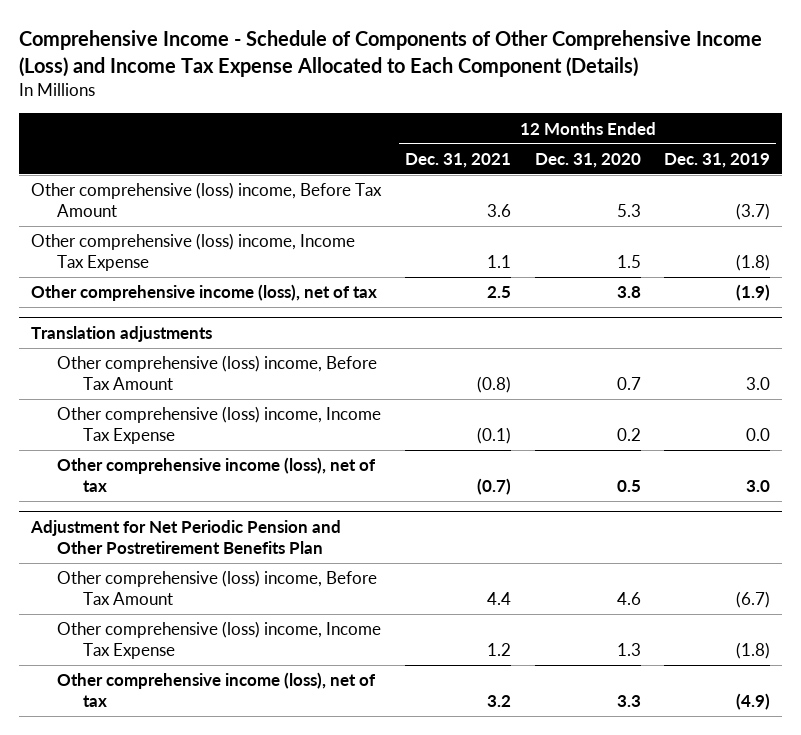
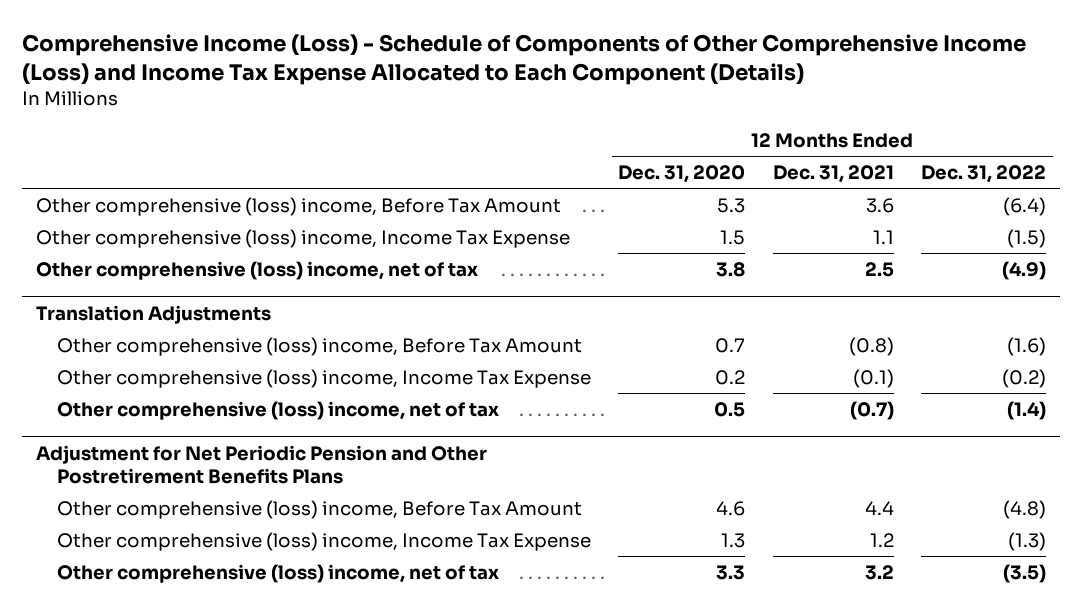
[19,30,763,77] Comprehensive Income - Schedule of Components of Other Comprehensive Income (Loss) and Income Tax Expense Allocated to Each Component (Details) -> [22,34,1027,86] Comprehensive Income (Loss) - Schedule of Components of Other Comprehensive Income (Loss) and Income Tax Expense Allocated to Each Component (Details)
[664,152,771,168] Dec. 31, 2019 -> none
none -> [921,164,1047,183] Dec. 31, 2022
[31,284,378,302] Other comprehensive income (loss), net of tax -> [35,260,478,280] Other comprehensive (loss) income, net of tax
[31,325,213,342] Translation adjustments -> [35,304,271,324] Translation Adjustments
[56,457,376,493] Other comprehensive income (loss), net of tax -> [57,400,500,420] Other comprehensive (loss) income, net of tax
[30,519,342,554] Adjustment for Net Periodic Pension and Other Postretirement Benefits Plan -> [35,444,487,484] Adjustment for Net Periodic Pension and Other Postretirement Benefits Plans
[56,672,376,708] Other comprehensive income (loss), net of tax -> [57,563,500,583] Other comprehensive (loss) income, net of tax

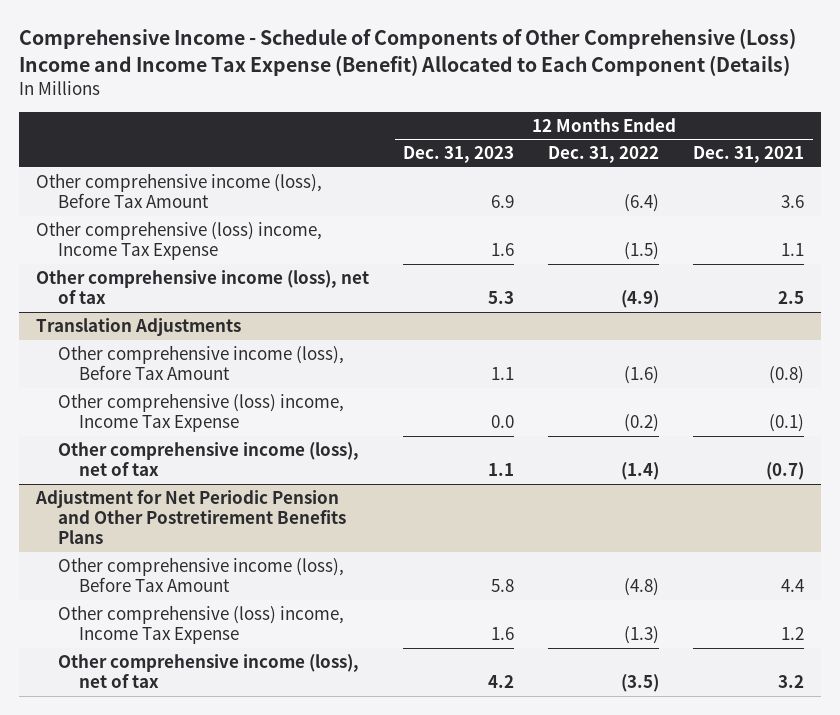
[22,34,1027,86] Comprehensive Income (Loss) - Schedule of Components of Other Comprehensive Income (Loss) and Income Tax Expense Allocated to Each Component (Details) -> [19,28,797,76] Comprehensive Income - Schedule of Components of Other Comprehensive (Loss) Income and Income Tax Expense (Benefit) Allocated to Each Component (Details)
[618,164,746,183] Dec. 31, 2020 -> none
none -> [403,146,515,164] Dec. 31, 2023
[35,196,561,216] Other comprehensive (loss) income, Before Tax Amount -> [36,173,323,209] Other comprehensive income (loss), Before Tax Amount
[35,260,478,280] Other comprehensive (loss) income, net of tax -> [36,270,370,305] Other comprehensive income (loss), net of tax
[57,336,583,356] Other comprehensive (loss) income, Before Tax Amount -> [57,345,344,381] Other comprehensive income (loss), Before Tax Amount
[57,400,500,420] Other comprehensive (loss) income, net of tax -> [57,442,359,477] Other comprehensive income (loss), net of tax
[57,499,583,519] Other comprehensive (loss) income, Before Tax Amount -> [57,557,344,593] Other comprehensive income (loss), Before Tax Amount
[57,563,500,583] Other comprehensive (loss) income, net of tax -> [57,654,359,689] Other comprehensive income (loss), net of tax

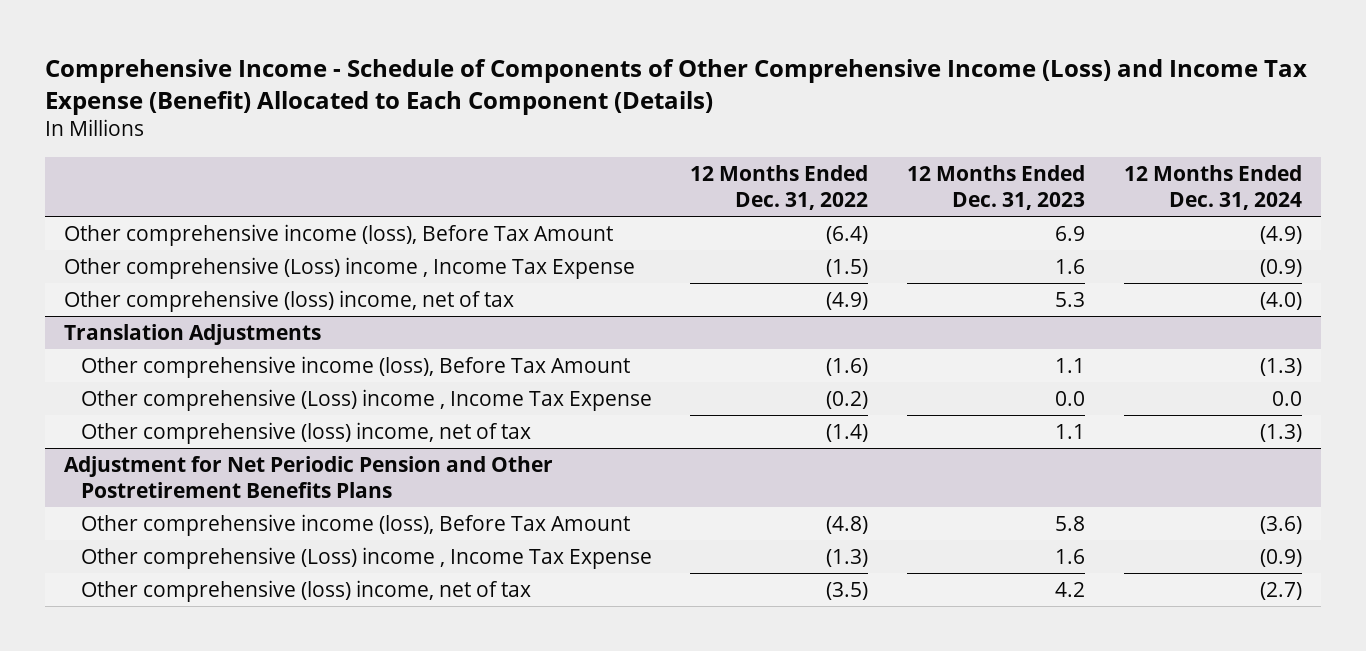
[19,28,797,76] Comprehensive Income - Schedule of Components of Other Comprehensive (Loss) Income and Income Tax Expense (Benefit) Allocated to Each Component (Details) -> [45,58,1308,115] Comprehensive Income - Schedule of Components of Other Comprehensive Income (Loss) and Income Tax Expense (Benefit) Allocated to Each Component (Details)
[693,146,805,164] Dec. 31, 2021 -> none
none -> [1123,164,1302,211] 12 Months Ended Dec. 31, 2024
[36,221,323,261] Other comprehensive (loss) income, Income Tax Expense -> [64,256,636,279] Other comprehensive (Loss) income , Income Tax Expense
[36,270,370,305] Other comprehensive income (loss), net of tax -> [64,289,515,312] Other comprehensive (loss) income, net of tax
[57,393,344,433] Other comprehensive (loss) income, Income Tax Expense -> [80,388,652,411] Other comprehensive (Loss) income , Income Tax Expense
[57,442,359,477] Other comprehensive income (loss), net of tax -> [80,421,531,444] Other comprehensive (loss) income, net of tax
[57,605,344,645] Other comprehensive (loss) income, Income Tax Expense -> [80,546,652,569] Other comprehensive (Loss) income , Income Tax Expense
[57,654,359,689] Other comprehensive income (loss), net of tax -> [80,579,531,602] Other comprehensive (loss) income, net of tax

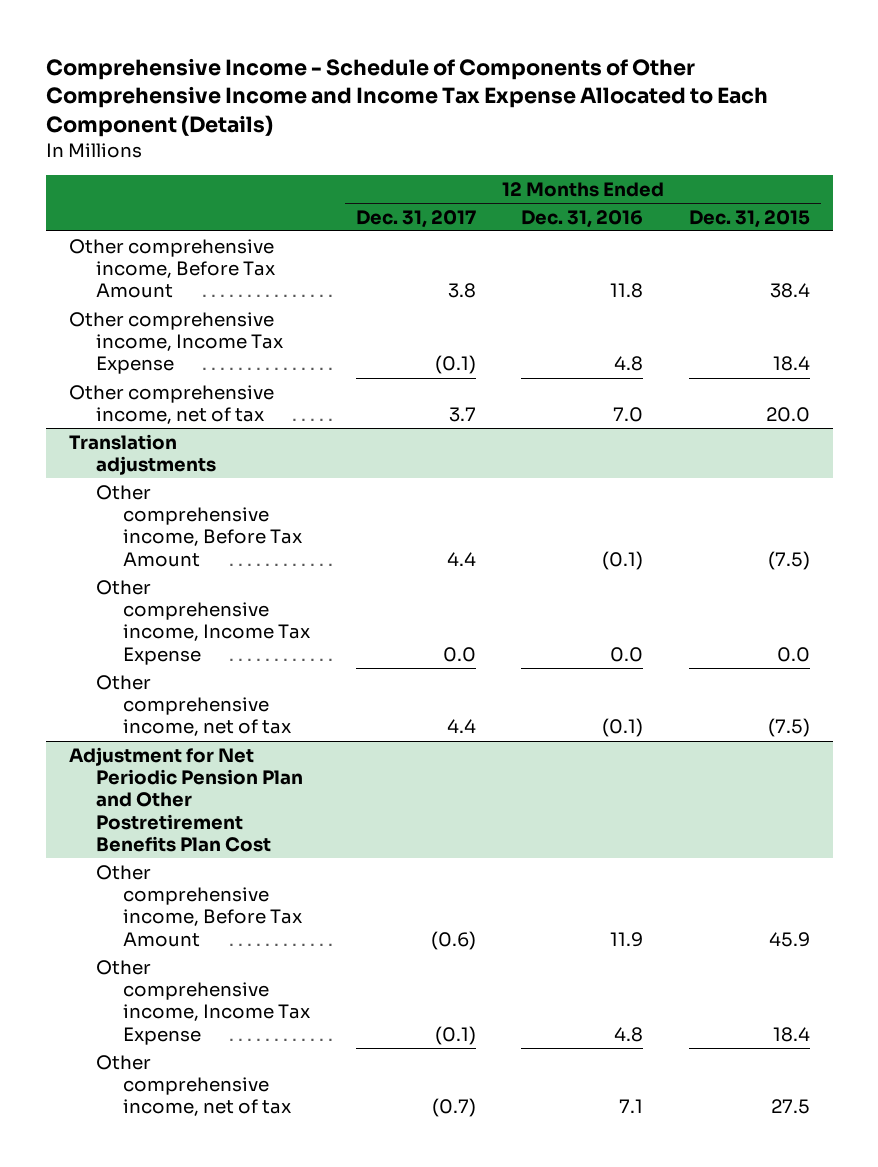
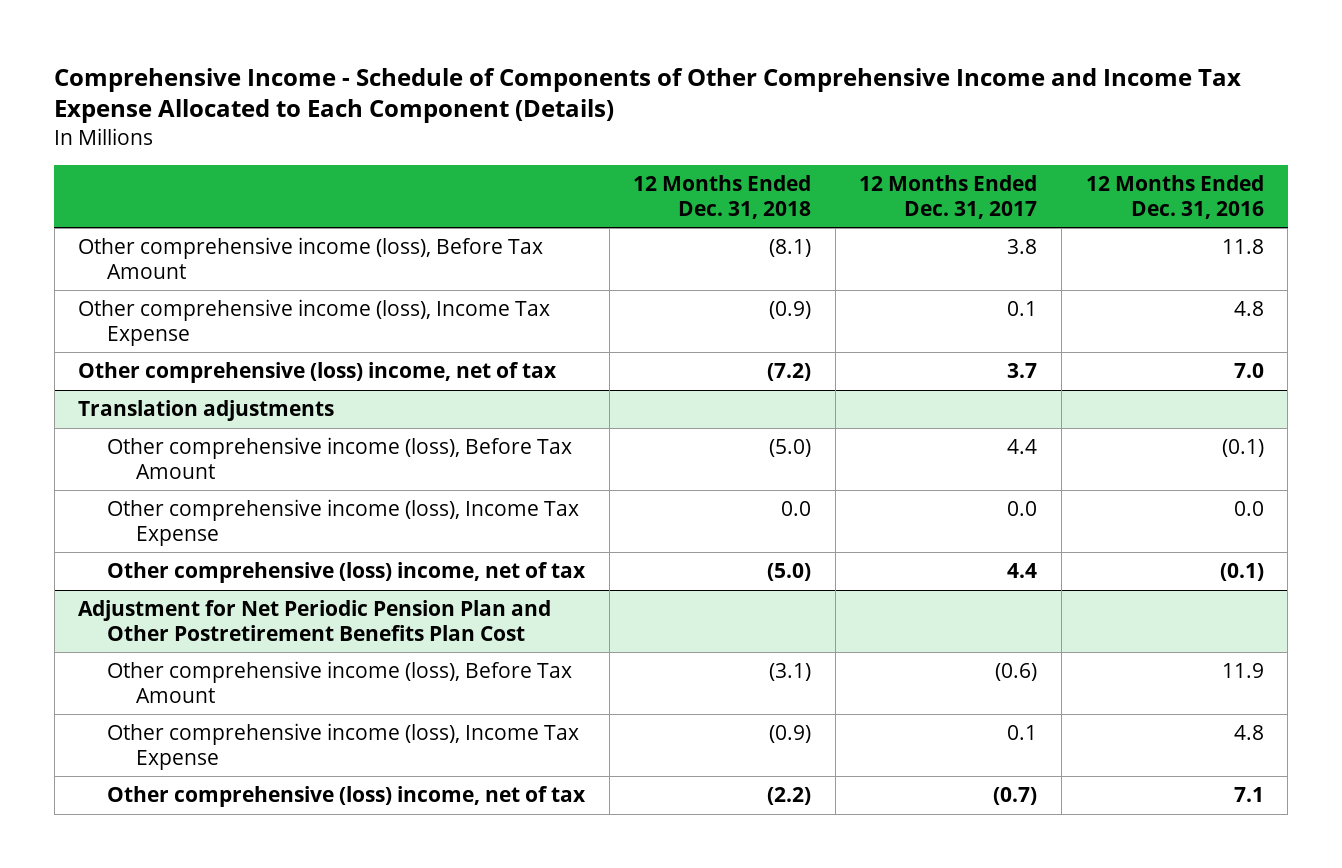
[688,209,810,228] Dec. 31, 2015 -> none
none -> [633,174,812,219] 12 Months Ended Dec. 31, 2018
[68,238,276,299] Other comprehensive income, Before Tax Amount -> [78,236,544,279] Other comprehensive income (loss), Before Tax Amount
[68,311,284,375] Other comprehensive income, Income Tax Expense -> [78,298,551,346] Other comprehensive income (loss), Income Tax Expense
[434,355,476,375] (0.1) -> [1007,300,1038,316] 0.1
[68,384,274,425] Other comprehensive income, net of tax -> [78,361,558,383] Other comprehensive (loss) income, net of tax
[96,484,303,567] Other comprehensive income, Before Tax Amount -> [107,436,573,479] Other comprehensive income (loss), Before Tax Amount
[96,579,311,665] Other comprehensive income, Income Tax Expense -> [107,498,580,546] Other comprehensive income (loss), Income Tax Expense
[96,674,292,737] Other comprehensive income, net of tax -> [107,561,587,583] Other comprehensive (loss) income, net of tax
[96,864,303,947] Other comprehensive income, Before Tax Amount -> [107,660,573,703] Other comprehensive income (loss), Before Tax Amount
[96,959,311,1045] Other comprehensive income, Income Tax Expense -> [107,722,580,770] Other comprehensive income (loss), Income Tax Expense
[434,1025,476,1045] (0.1) -> [1007,724,1038,740] 0.1
[96,1054,292,1117] Other comprehensive income, net of tax -> [107,785,587,807] Other comprehensive (loss) income, net of tax

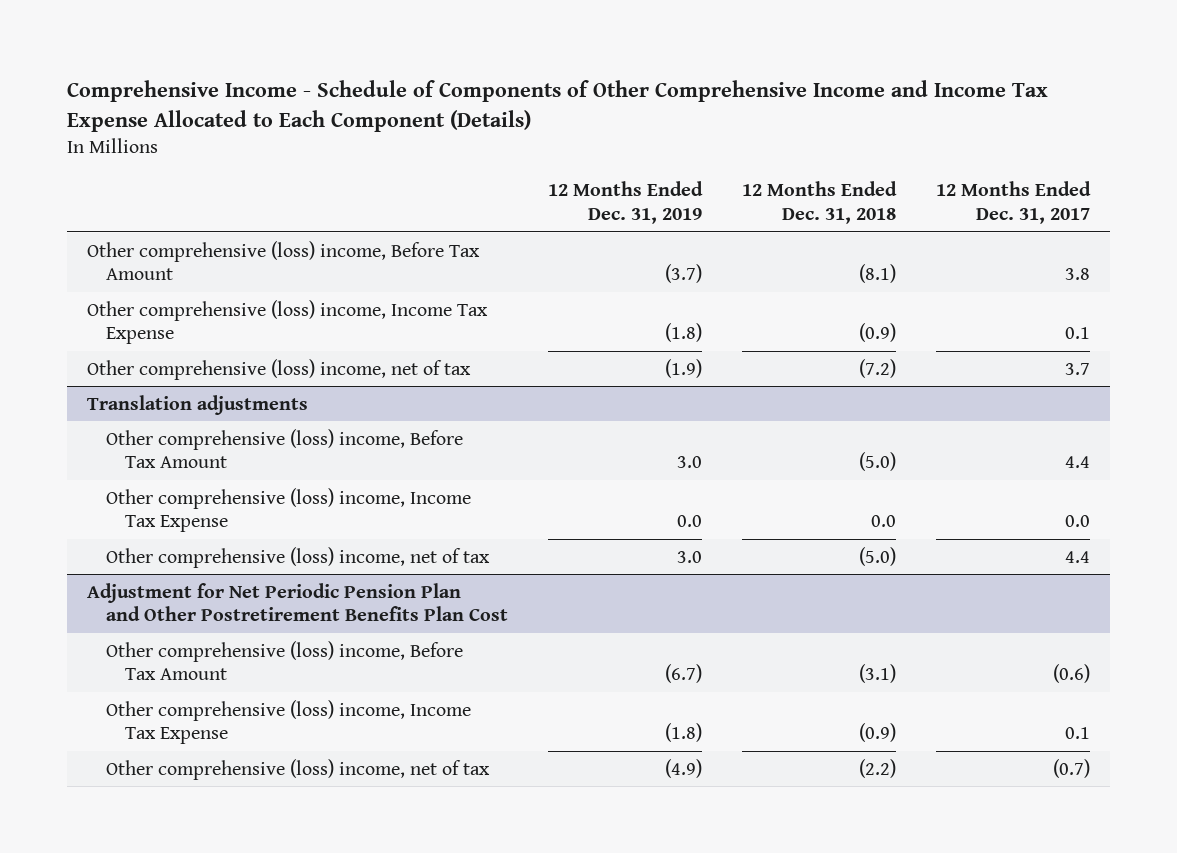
[1085,174,1264,219] 12 Months Ended Dec. 31, 2016 -> none
none -> [547,181,703,224] 12 Months Ended Dec. 31, 2019
[78,236,544,279] Other comprehensive income (loss), Before Tax Amount -> [86,240,480,281] Other comprehensive (loss) income, Before Tax Amount
[78,298,551,346] Other comprehensive income (loss), Income Tax Expense -> [86,299,488,345] Other comprehensive (loss) income, Income Tax Expense
[107,436,573,479] Other comprehensive income (loss), Before Tax Amount -> [105,428,463,469] Other comprehensive (loss) income, Before Tax Amount
[107,498,580,546] Other comprehensive income (loss), Income Tax Expense -> [105,487,471,533] Other comprehensive (loss) income, Income Tax Expense
[107,660,573,703] Other comprehensive income (loss), Before Tax Amount -> [105,640,463,681] Other comprehensive (loss) income, Before Tax Amount
[107,722,580,770] Other comprehensive income (loss), Income Tax Expense -> [105,699,471,745] Other comprehensive (loss) income, Income Tax Expense

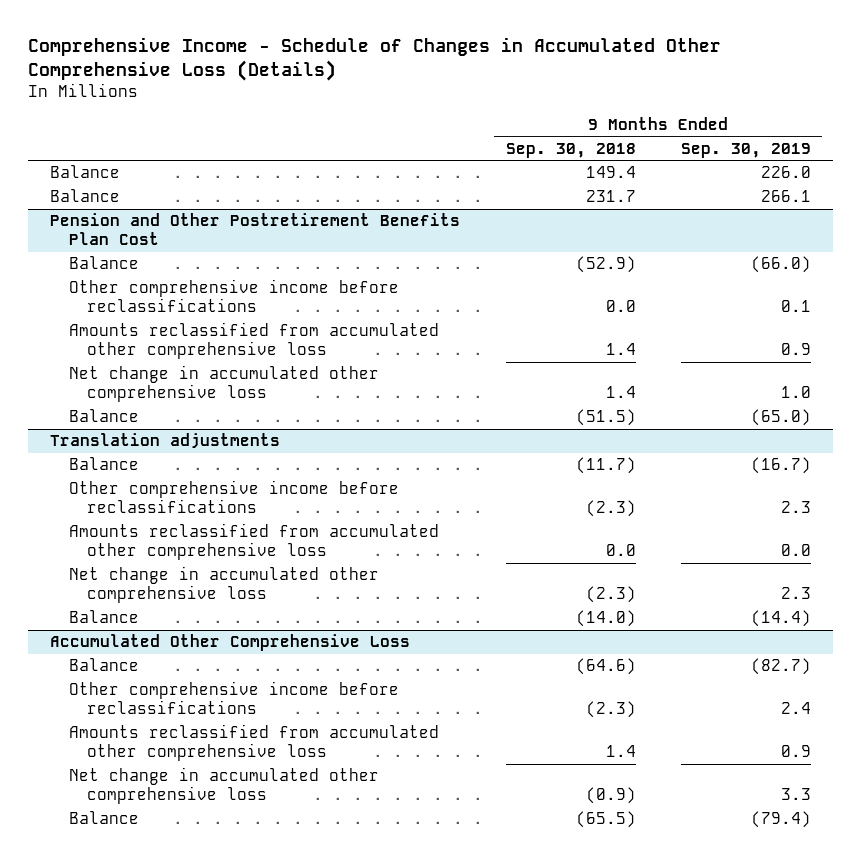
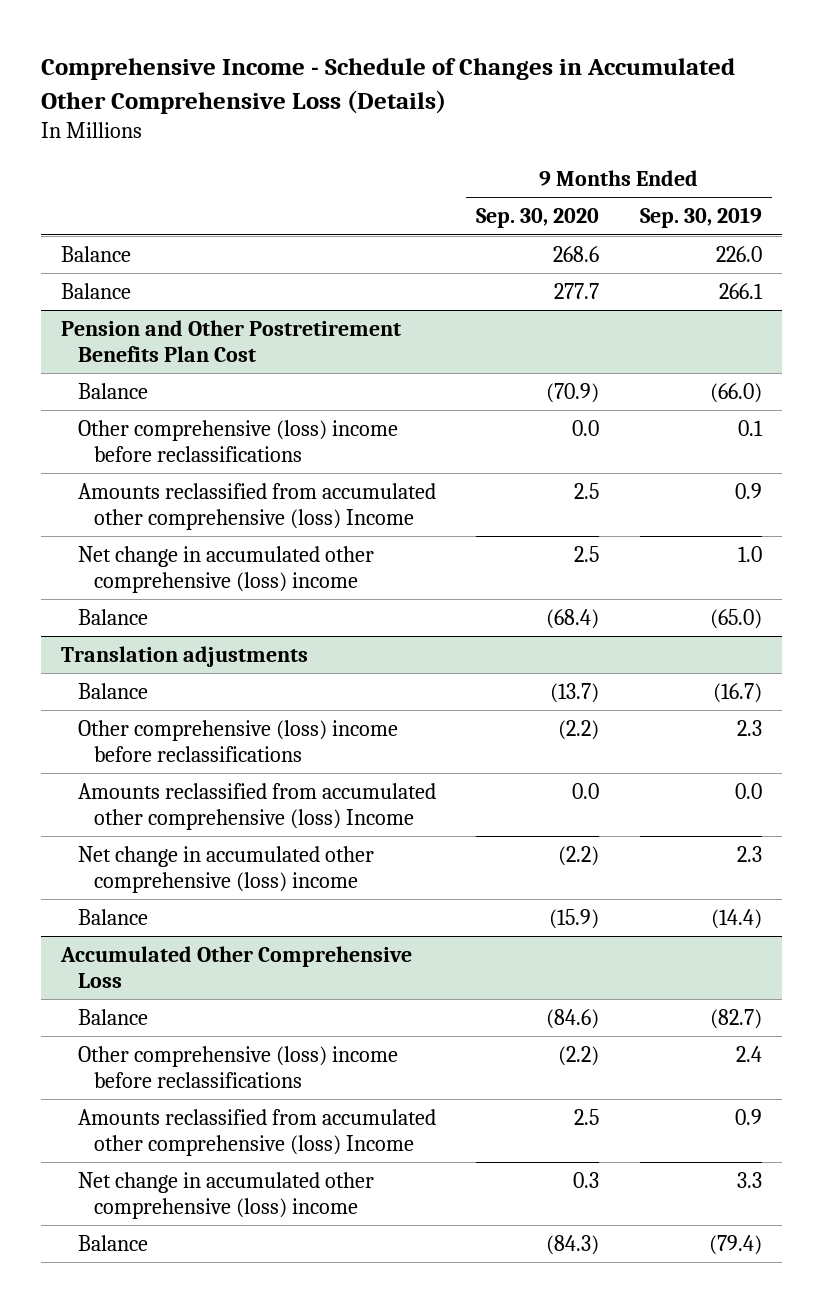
[505,142,636,158] Sep. 30, 2018 -> none
none -> [476,208,600,229] Sep. 30, 2020
[68,279,399,313] Other comprehensive income before reclassifications -> [77,420,398,463] Other comprehensive (loss) income before reclassifications
[68,322,439,360] Amounts reclassified from accumulated other comprehensive loss -> [77,483,436,531] Amounts reclassified from accumulated other comprehensive (loss) Income
[68,365,379,403] Net change in accumulated other comprehensive loss -> [77,546,374,594] Net change in accumulated other comprehensive (loss) income
[68,480,399,514] Other comprehensive income before reclassifications -> [77,720,398,763] Other comprehensive (loss) income before reclassifications
[68,523,439,561] Amounts reclassified from accumulated other comprehensive loss -> [77,783,436,831] Amounts reclassified from accumulated other comprehensive (loss) Income
[68,566,379,604] Net change in accumulated other comprehensive loss -> [77,846,374,894] Net change in accumulated other comprehensive (loss) income
[68,681,399,715] Other comprehensive income before reclassifications -> [77,1046,398,1089] Other comprehensive (loss) income before reclassifications
[68,724,439,762] Amounts reclassified from accumulated other comprehensive loss -> [77,1109,436,1157] Amounts reclassified from accumulated other comprehensive (loss) Income
[68,767,379,805] Net change in accumulated other comprehensive loss -> [77,1172,374,1220] Net change in accumulated other comprehensive (loss) income

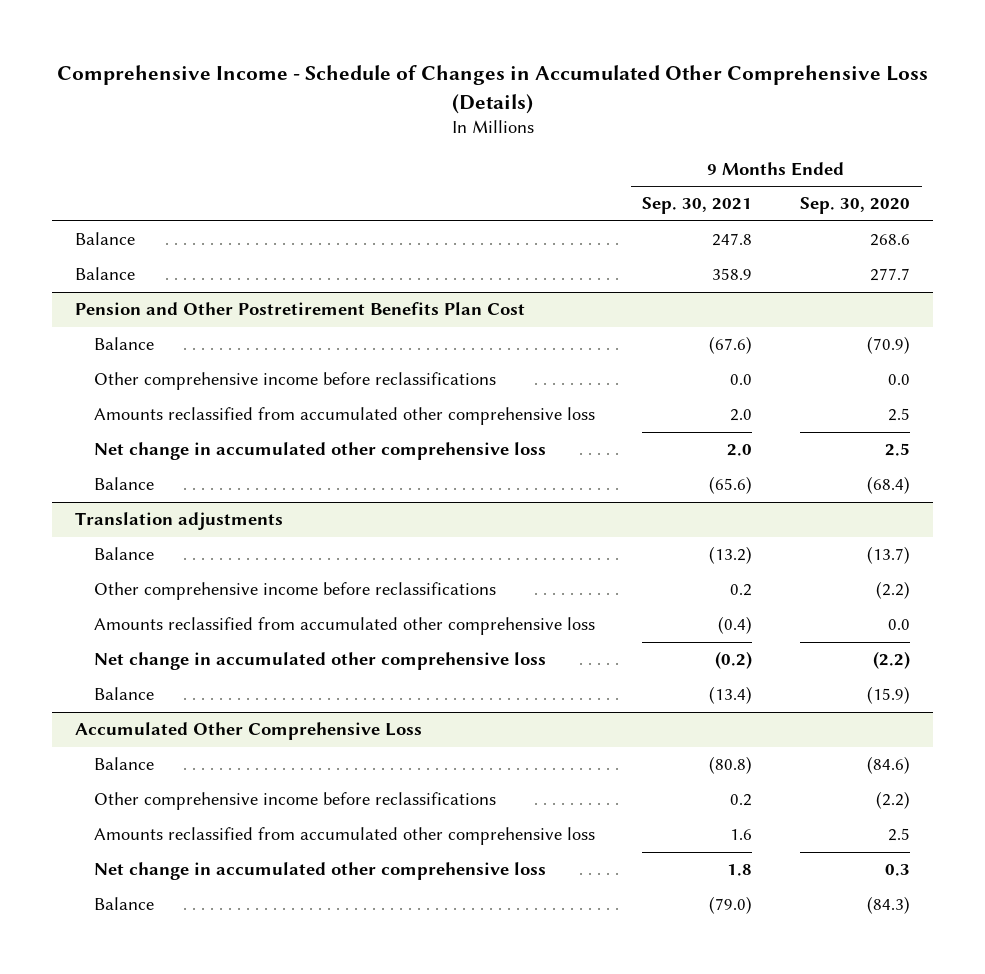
[639,207,762,229] Sep. 30, 2019 -> none
none -> [642,197,753,215] Sep. 30, 2021
[77,420,398,463] Other comprehensive (loss) income before reclassifications -> [94,372,497,391] Other comprehensive income before reclassifications
[77,483,436,531] Amounts reclassified from accumulated other comprehensive (loss) Income -> [94,407,596,426] Amounts reclassified from accumulated other comprehensive loss
[77,546,374,594] Net change in accumulated other comprehensive (loss) income -> [94,442,547,461] Net change in accumulated other comprehensive loss
[77,720,398,763] Other comprehensive (loss) income before reclassifications -> [94,582,497,601] Other comprehensive income before reclassifications
[77,783,436,831] Amounts reclassified from accumulated other comprehensive (loss) Income -> [94,617,596,636] Amounts reclassified from accumulated other comprehensive loss
[77,846,374,894] Net change in accumulated other comprehensive (loss) income -> [94,652,547,671] Net change in accumulated other comprehensive loss
[77,1046,398,1089] Other comprehensive (loss) income before reclassifications -> [94,792,497,811] Other comprehensive income before reclassifications
[77,1109,436,1157] Amounts reclassified from accumulated other comprehensive (loss) Income -> [94,827,596,846] Amounts reclassified from accumulated other comprehensive loss
[77,1172,374,1220] Net change in accumulated other comprehensive (loss) income -> [94,862,547,881] Net change in accumulated other comprehensive loss

